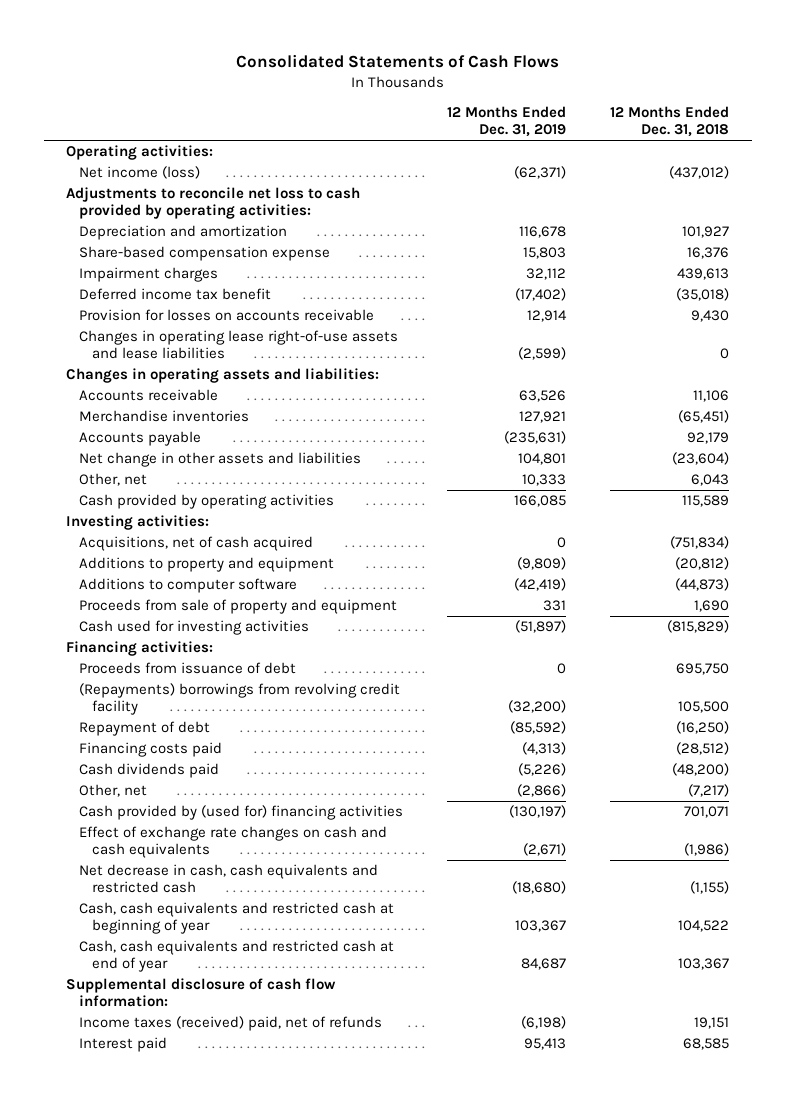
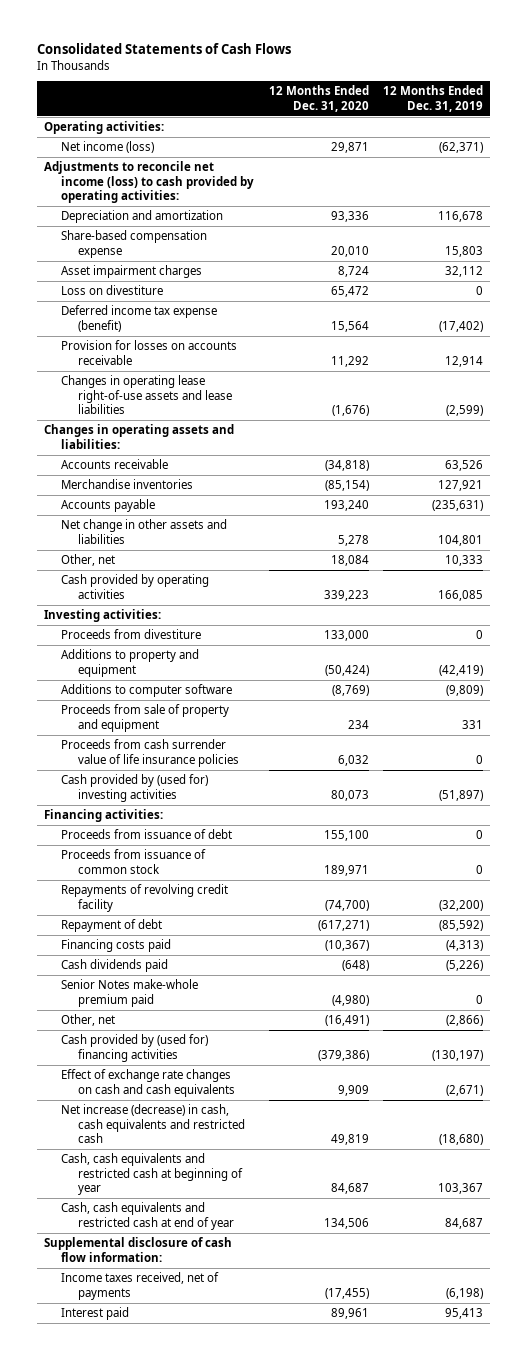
[610,106,730,138] 12 Months Ended Dec. 31, 2018 -> none
none -> [268,85,369,112] 12 Months Ended Dec. 31, 2020
[66,187,361,220] Adjustments to reconcile net loss to cash provided by operating activities: -> [43,161,255,204] Adjustments to reconcile net income (loss) to cash provided by operating activities:
[78,267,218,283] Impairment charges -> [61,265,203,279] Asset impairment charges
none -> [61,285,164,296] Loss on divestiture
[78,288,271,301] Deferred income tax benefit -> [61,305,218,332] Deferred income tax expense (benefit)
[78,536,313,552] Acquisitions, net of cash acquired -> none
none -> [61,629,202,640] Proceeds from divestiture
[517,557,567,571] (9,809) -> [439,664,484,676] (42,419)
[514,578,567,592] (42,419) -> [446,685,484,697] (9,809)
none -> [61,739,240,767] Proceeds from cash surrender value of life insurance policies
[78,620,309,636] Cash used for investing activities -> [61,774,209,802] Cash provided by (used for) investing activities
none -> [61,849,207,874] Proceeds from issuance of common stock
[78,683,400,716] (Repayments) borrowings from revolving credit facility -> [61,884,229,912] Repayments of revolving credit facility
none -> [61,979,199,1007] Senior Notes make-whole premium paid
[78,864,378,894] Net decrease in cash, cash equivalents and restricted cash -> [61,1104,246,1144] Net increase (decrease) in cash, cash equivalents and restricted cash
[78,1016,382,1032] Income taxes (received) paid, net of refunds -> [61,1272,220,1300] Income taxes received, net of payments

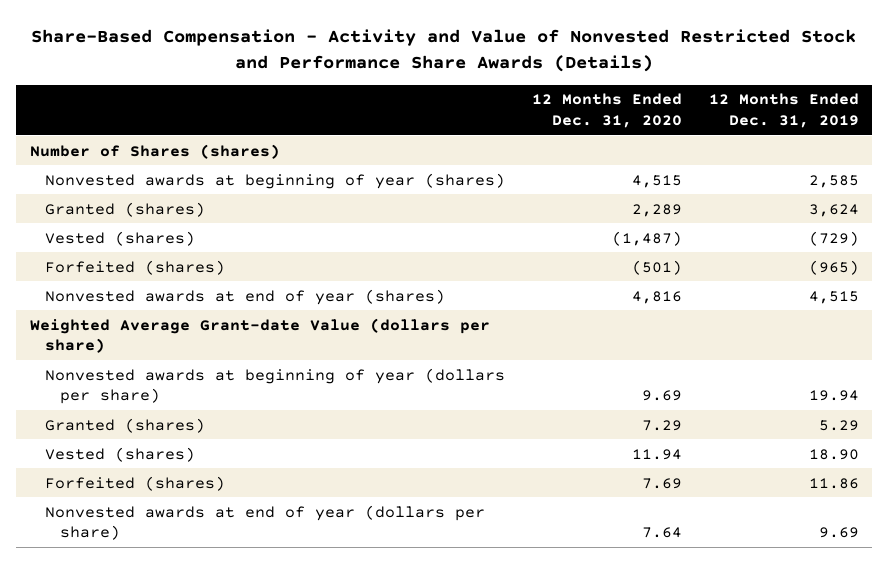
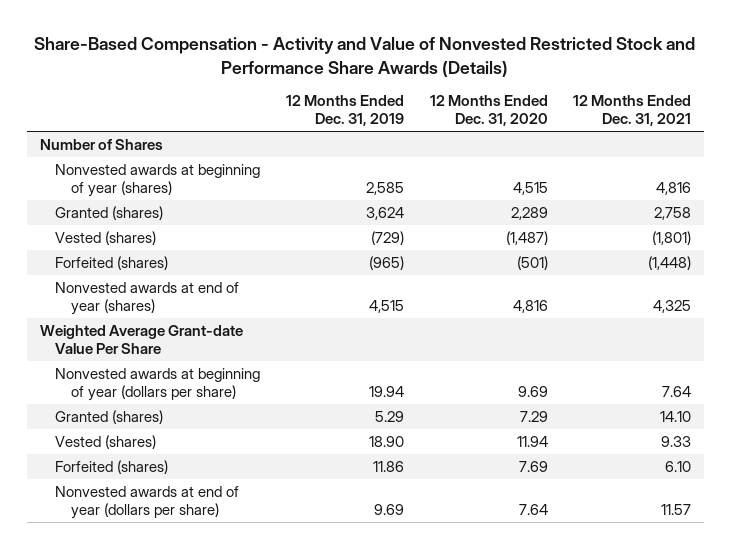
none -> [573,95,692,127] 12 Months Ended Dec. 31, 2021
[29,143,280,159] Number of Shares (shares) -> [39,138,163,150] Number of Shares
[29,317,490,354] Weighted Average Grant-date Value (dollars per share) -> [39,324,243,354] Weighted Average Grant-date Value Per Share

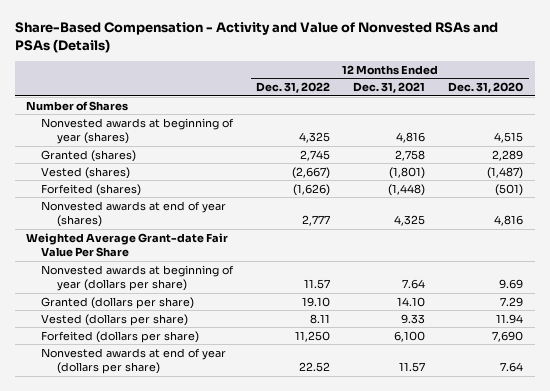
[34,37,696,77] Share-Based Compensation - Activity and Value of Nonvested Restricted Stock and Performance Share Awards (Details) -> [14,22,498,53] Share-Based Compensation - Activity and Value of Nonvested RSAs and PSAs (Details)
[285,95,404,127] 12 Months Ended Dec. 31, 2019 -> none
none -> [256,82,331,94] Dec. 31, 2022
[39,324,243,354] Weighted Average Grant-date Value Per Share -> [26,232,229,258] Weighted Average Grant-date Fair Value Per Share
[55,409,164,424] Granted (shares) -> [41,296,195,309] Granted (dollars per share)
[55,434,157,449] Vested (shares) -> [41,313,189,326] Vested (dollars per share)
[55,459,169,474] Forfeited (shares) -> [41,330,200,343] Forfeited (dollars per share)
[518,460,548,472] 7.69 -> [492,330,524,342] 7,690
[665,460,692,472] 6.10 -> [394,330,426,342] 6,100

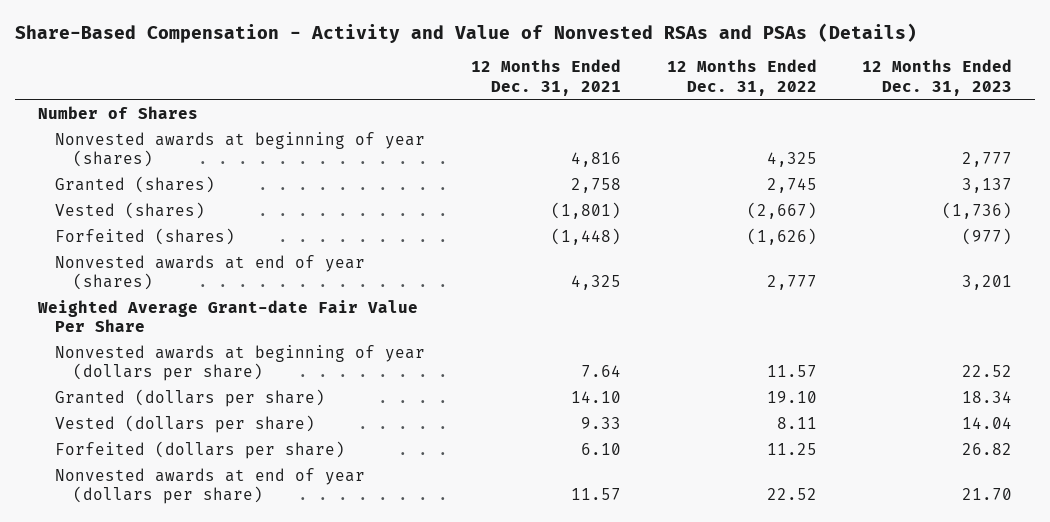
[448,82,524,94] Dec. 31, 2020 -> none
none -> [862,59,1013,96] 12 Months Ended Dec. 31, 2023
[295,330,331,342] 11,250 -> [766,442,817,455] 11.25
[394,330,426,342] 6,100 -> [580,442,621,455] 6.10

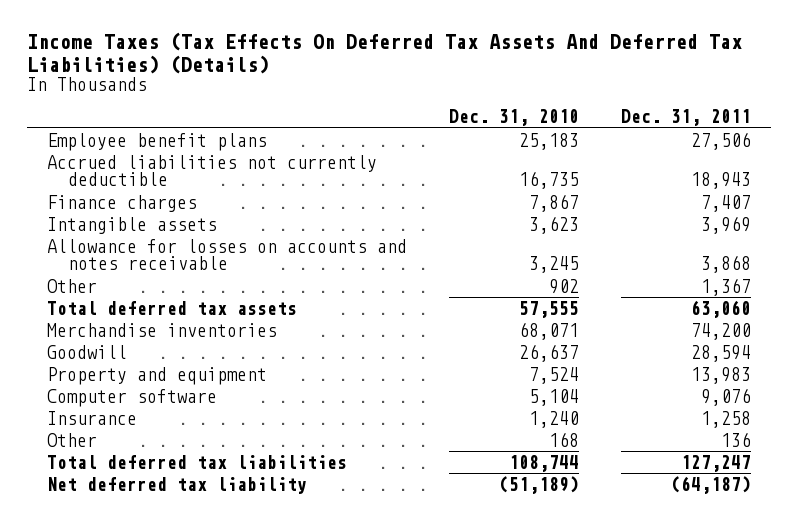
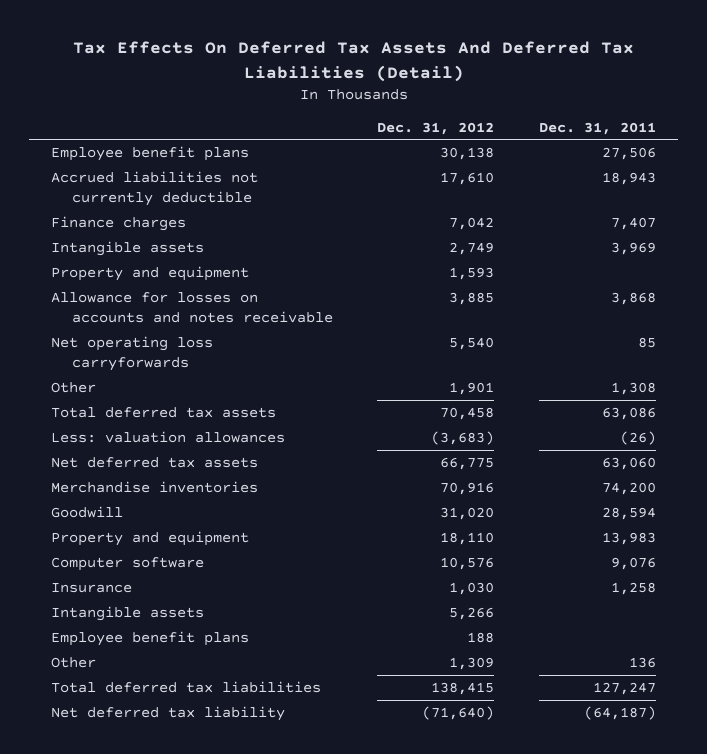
[26,32,742,74] Income Taxes (Tax Effects On Deferred Tax Assets And Deferred Tax Liabilities) (Details) -> [72,41,634,82] Tax Effects On Deferred Tax Assets And Deferred Tax Liabilities (Detail)
[448,109,579,127] Dec. 31, 2010 -> none
none -> [377,121,495,135] Dec. 31, 2012
none -> [51,266,250,282] Property and equipment
none -> [51,336,214,371] Net operating loss carryforwards
[700,277,751,296] 1,367 -> [610,382,656,396] 1,308
[690,299,751,318] 63,060 -> [601,407,656,421] 63,086
none -> [51,431,286,444] Less: valuation allowances
none -> [51,457,259,469] Net deferred tax assets
none -> [51,606,205,622] Intangible assets
none -> [51,631,250,647] Employee benefit plans

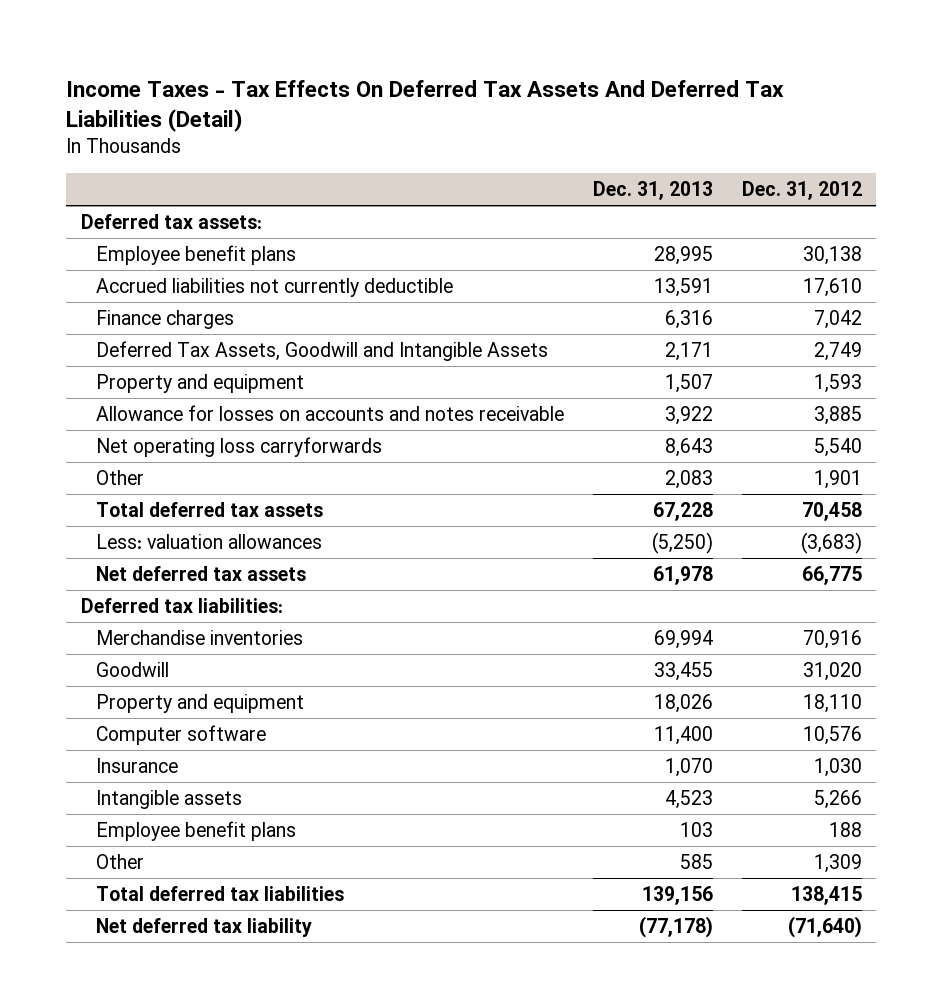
[72,41,634,82] Tax Effects On Deferred Tax Assets And Deferred Tax Liabilities (Detail) -> [66,79,785,132] Income Taxes - Tax Effects On Deferred Tax Assets And Deferred Tax Liabilities (Detail)
[538,121,656,135] Dec. 31, 2011 -> none
none -> [592,180,713,200] Dec. 31, 2013
none -> [80,214,262,230] Deferred tax assets:
[51,241,205,257] Intangible assets -> [96,341,549,362] Deferred Tax Assets, Goodwill and Intangible Assets
none -> [80,598,283,614] Deferred tax liabilities:

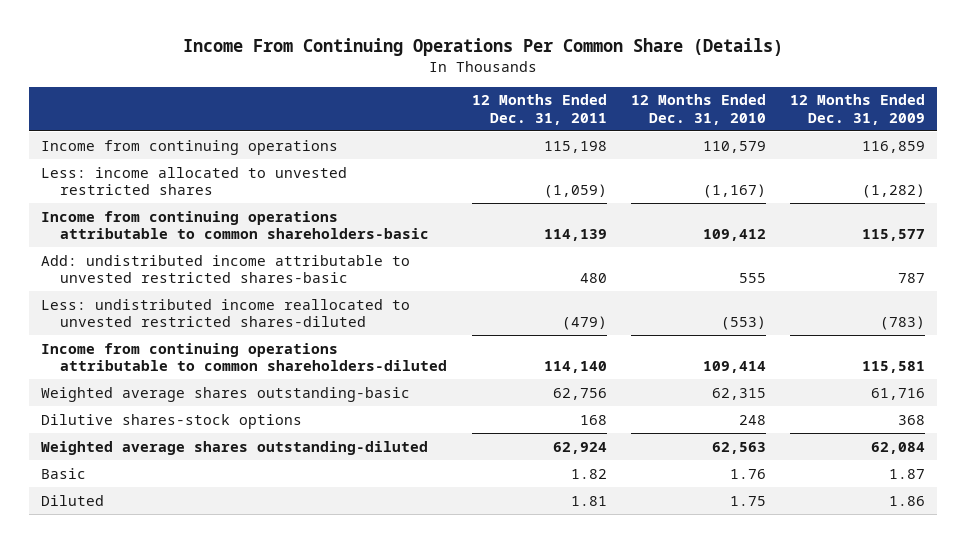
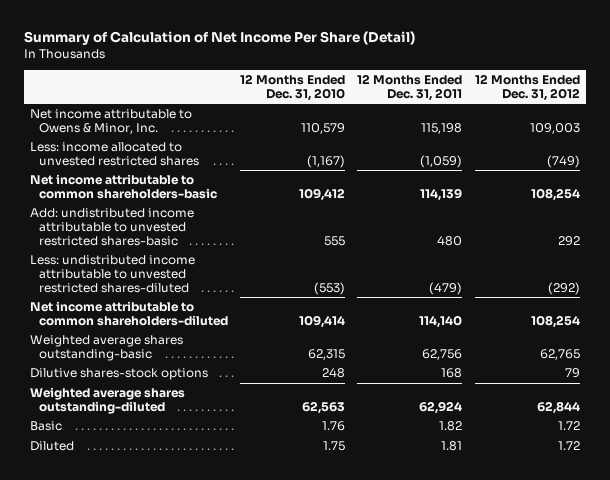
[183,38,784,57] Income From Continuing Operations Per Common Share (Details) -> [23,31,415,46] Summary of Calculation of Net Income Per Share (Detail)
[790,94,926,125] 12 Months Ended Dec. 31, 2009 -> none
none -> [474,74,580,101] 12 Months Ended Dec. 31, 2012
[41,139,339,155] Income from continuing operations -> [29,109,192,134] Net income attributable to Owens & Minor, Inc.
[41,210,430,240] Income from continuing operations attributable to common shareholders-basic -> [29,174,217,199] Net income attributable to common shareholders-basic
[41,298,411,328] Less: undistributed income reallocated to unvested restricted shares-diluted -> [29,255,195,293] Less: undistributed income attributable to unvested restricted shares-diluted
[41,342,448,372] Income from continuing operations attributable to common shareholders-diluted -> [29,301,228,326] Net income attributable to common shareholders-diluted

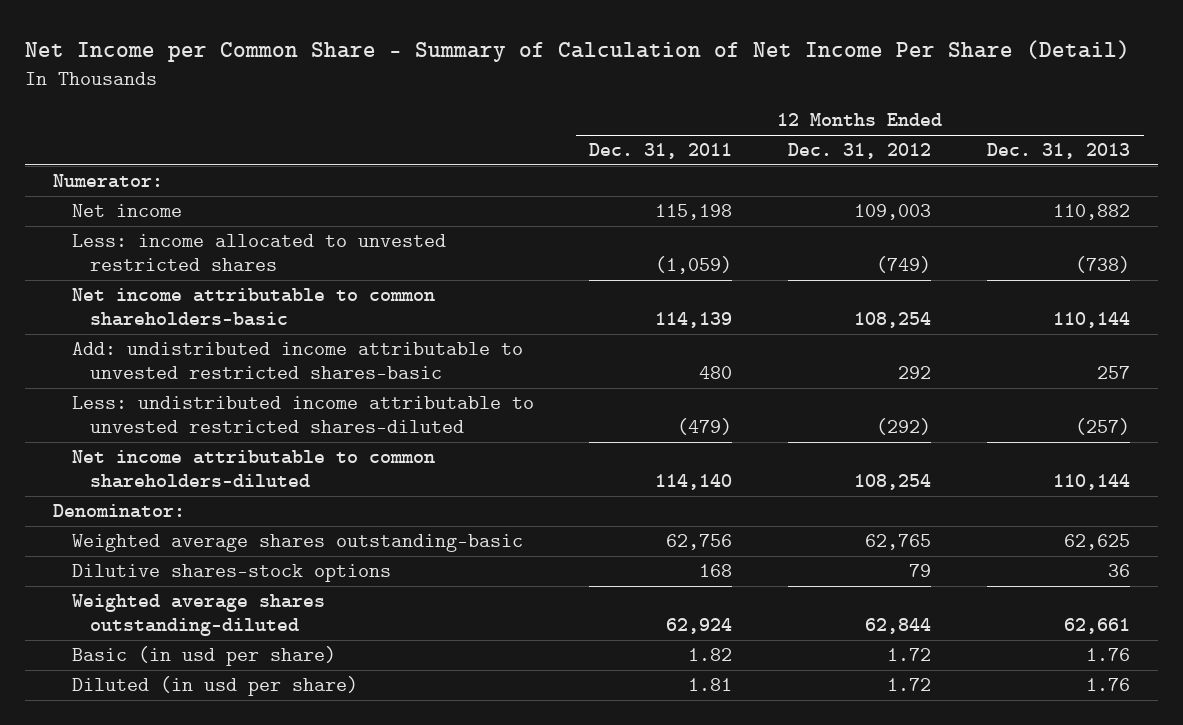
[23,31,415,46] Summary of Calculation of Net Income Per Share (Detail) -> [25,40,1131,63] Net Income per Common Share - Summary of Calculation of Net Income Per Share (Detail)
[240,74,346,101] 12 Months Ended Dec. 31, 2010 -> none
none -> [987,143,1131,160] Dec. 31, 2013
none -> [53,174,164,189] Numerator:
[29,109,192,134] Net income attributable to Owens & Minor, Inc. -> [71,204,182,218] Net income
none -> [53,504,186,519] Denominator:
[29,421,62,432] Basic -> [71,646,336,667] Basic (in usd per share)
[29,441,74,452] Diluted -> [71,676,358,697] Diluted (in usd per share)

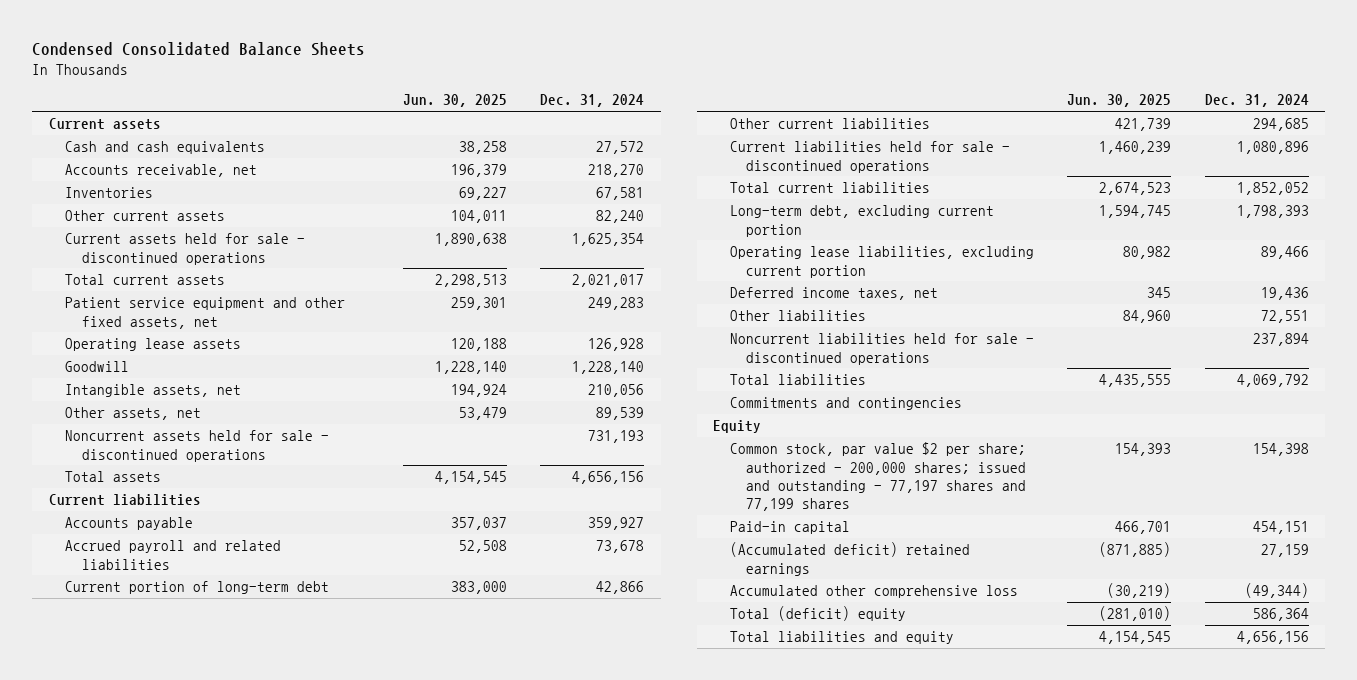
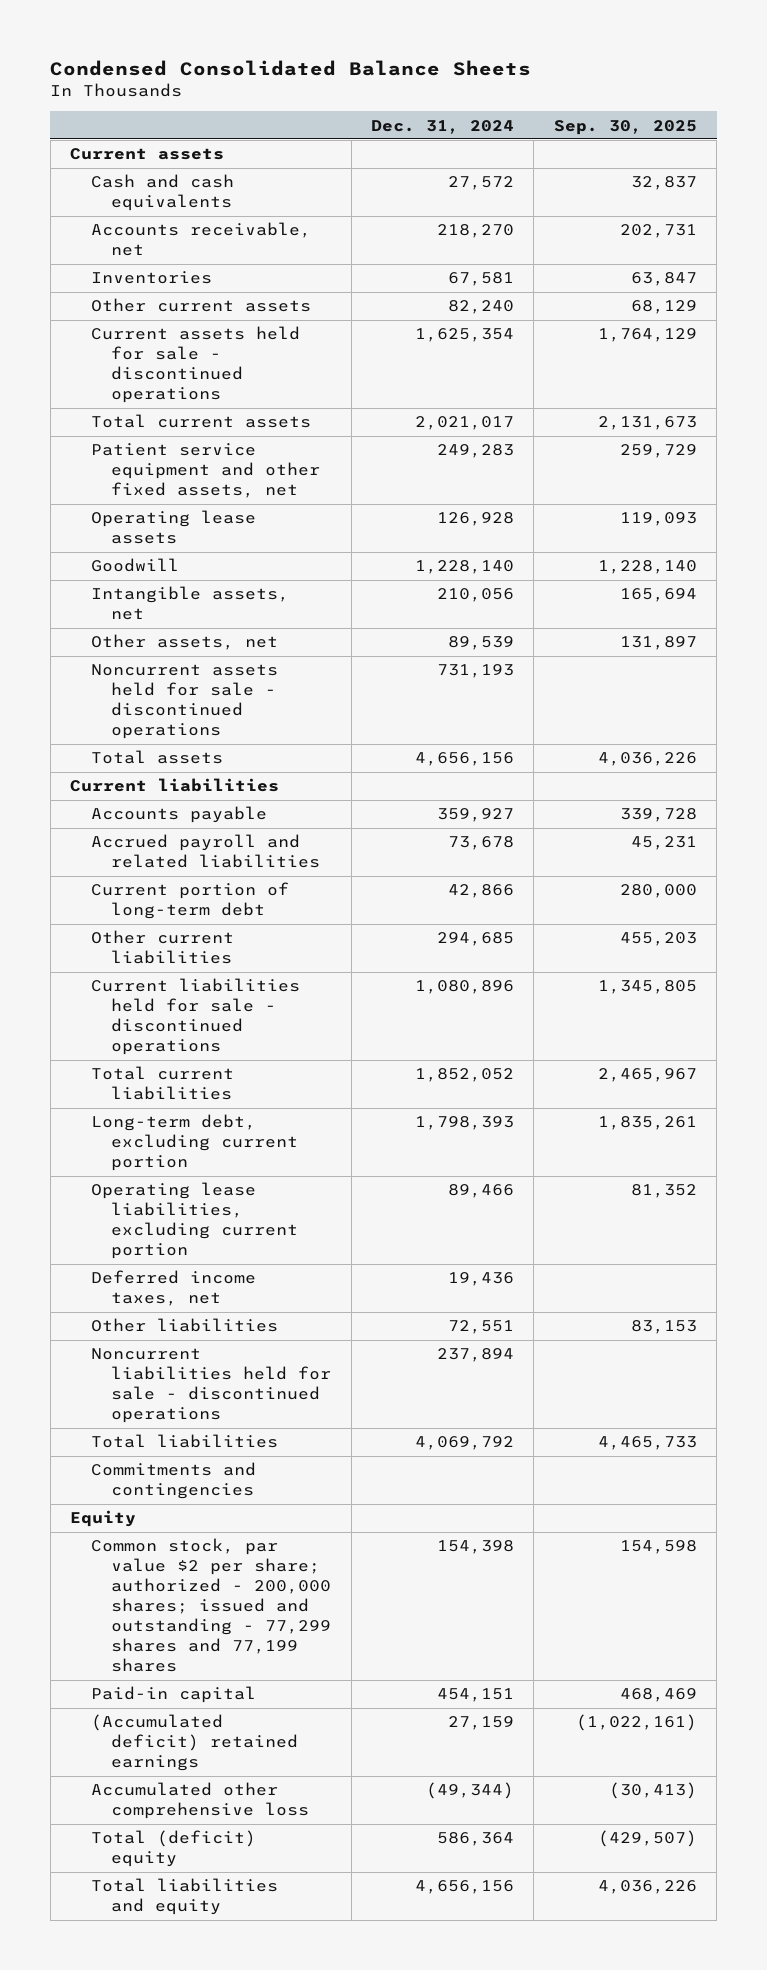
[402,94,507,108] Jun. 30, 2025 -> none
none -> [553,119,697,135] Sep. 30, 2025
[729,442,1027,512] Common stock, par value $2 per share; authorized - 200,000 shares; issued and outstanding - 77,197 shares and 77,199 shares -> [90,1538,332,1673] Common stock, par value $2 per share; authorized - 200,000 shares; issued and outstanding - 77,299 shares and 77,199 shares

